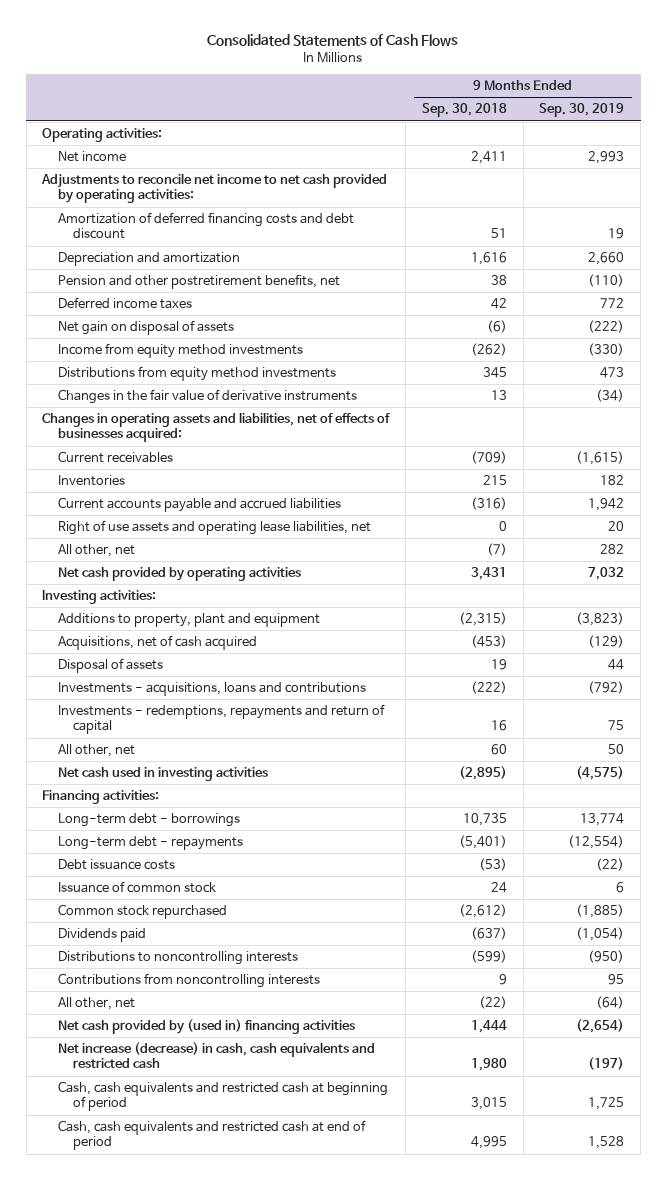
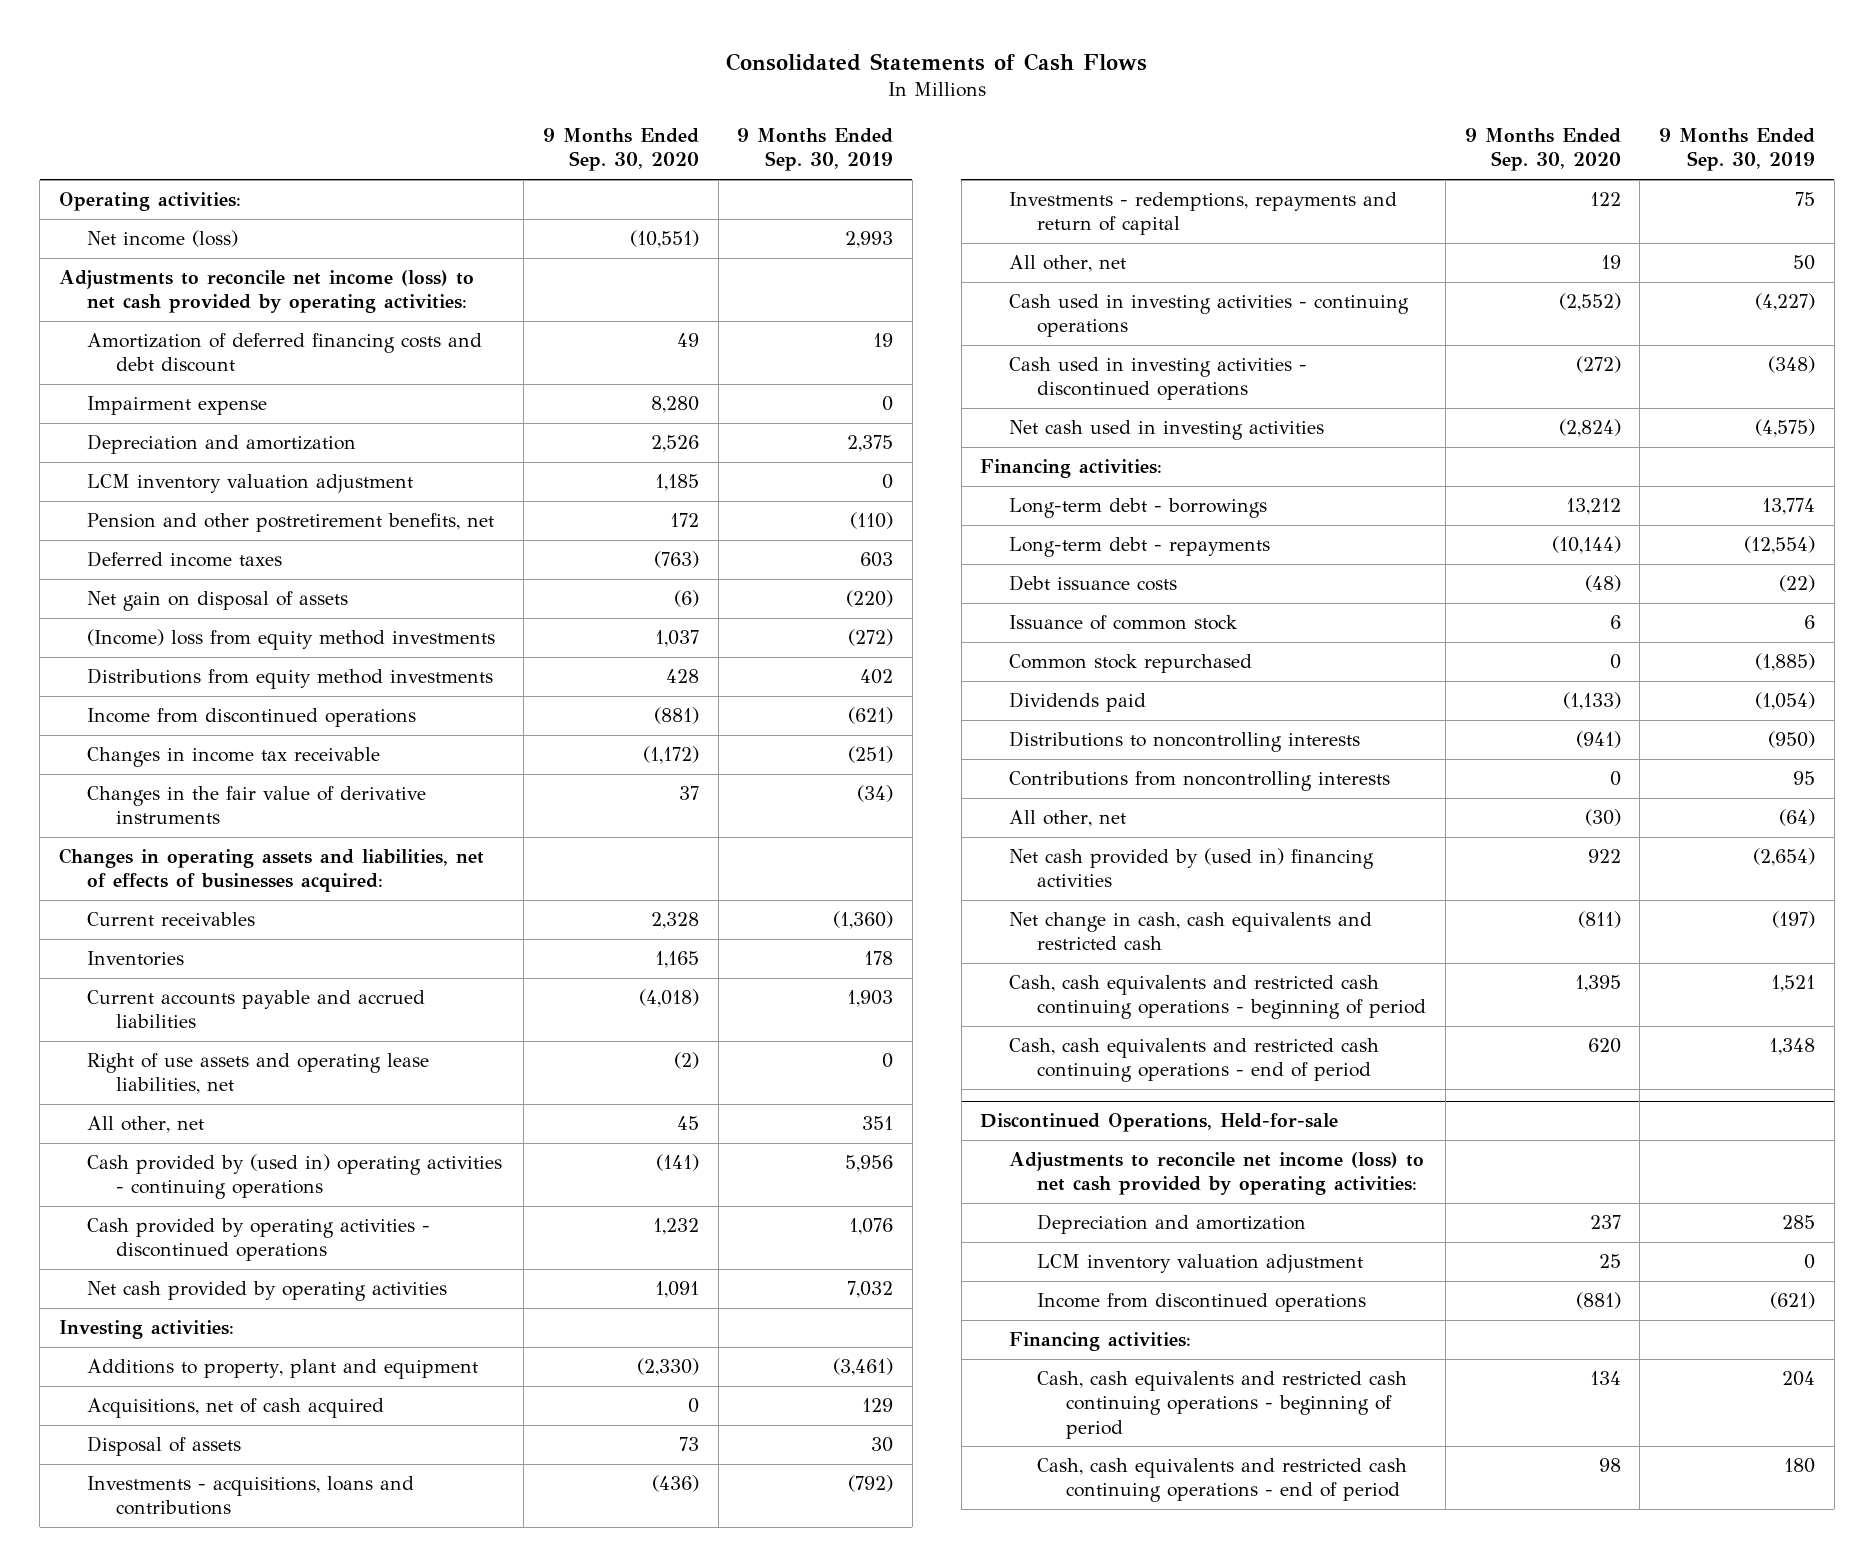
[421,103,507,118] Sep. 30, 2018 -> none
none -> [543,128,700,172] 9 Months Ended Sep. 30, 2020
[57,151,126,163] Net income -> [87,230,239,248] Net income (loss)
[41,173,388,204] Adjustments to reconcile net income to net cash provided by operating activities: -> [58,270,474,314] Adjustments to reconcile net income (loss) to net cash provided by operating activities:
none -> [87,396,268,416] Impairment expense
[588,252,625,266] 2,660 -> [847,435,894,453] 2,375
none -> [87,474,414,494] LCM inventory valuation adjustment
[600,298,625,309] 772 -> [860,552,894,568] 603
[588,320,625,334] (222) -> [846,590,894,608] (220)
[57,343,303,359] Income from equity method investments -> [87,629,496,651] (Income) loss from equity method investments
[588,343,625,357] (330) -> [848,629,894,647] (272)
[600,367,625,379] 473 -> [860,669,894,685] 402
none -> [87,708,417,728] Income from discontinued operations
none -> [87,747,381,768] Changes in income tax receivable
[576,451,625,466] (1,615) -> [833,911,894,930] (1,360)
[600,475,625,486] 182 -> [864,951,894,966] 178
[588,498,625,512] 1,942 -> [847,990,894,1008] 1,903
[608,521,625,532] 20 -> [882,1053,894,1069] 0
[600,544,625,555] 282 -> [862,1116,894,1131] 351
none -> [87,1154,503,1200] Cash provided by (used in) operating activities - continuing operations
none -> [87,1218,431,1262] Cash provided by operating activities - discontinued operations
[576,612,625,627] (3,823) -> [833,1358,894,1377] (3,461)
[588,635,625,649] (129) -> [862,1398,894,1413] 129
[608,659,625,671] 44 -> [871,1437,894,1453] 30
none -> [1008,294,1409,338] Cash used in investing activities - continuing operations
none -> [1008,357,1307,401] Cash used in investing activities - discontinued operations
[57,1042,375,1069] Net increase (decrease) in cash, cash equivalents and restricted cash -> [1008,912,1372,951] Net change in cash, cash equivalents and restricted cash
[57,1081,388,1112] Cash, cash equivalents and restricted cash at beginning of period -> [1008,975,1427,1020] Cash, cash equivalents and restricted cash continuing operations - beginning of period
[588,1097,625,1111] 1,725 -> [1770,975,1815,993] 1,521
[57,1120,366,1151] Cash, cash equivalents and restricted cash at end of period -> [1008,1038,1379,1083] Cash, cash equivalents and restricted cash continuing operations - end of period
[588,1136,625,1150] 1,528 -> [1768,1038,1815,1056] 1,348
none -> [980,1113,1339,1133] Discontinued Operations, Held-for-sale
none -> [1008,1152,1424,1196] Adjustments to reconcile net income (loss) to net cash provided by operating activities:
none -> [1037,1214,1307,1235] Depreciation and amortization
none -> [1037,1254,1364,1274] LCM inventory valuation adjustment
none -> [1037,1293,1367,1313] Income from discontinued operations
none -> [1008,1332,1191,1352] Financing activities:
none -> [1037,1371,1408,1439] Cash, cash equivalents and restricted cash continuing operations - beginning of period
none -> [1037,1458,1408,1503] Cash, cash equivalents and restricted cash continuing operations - end of period

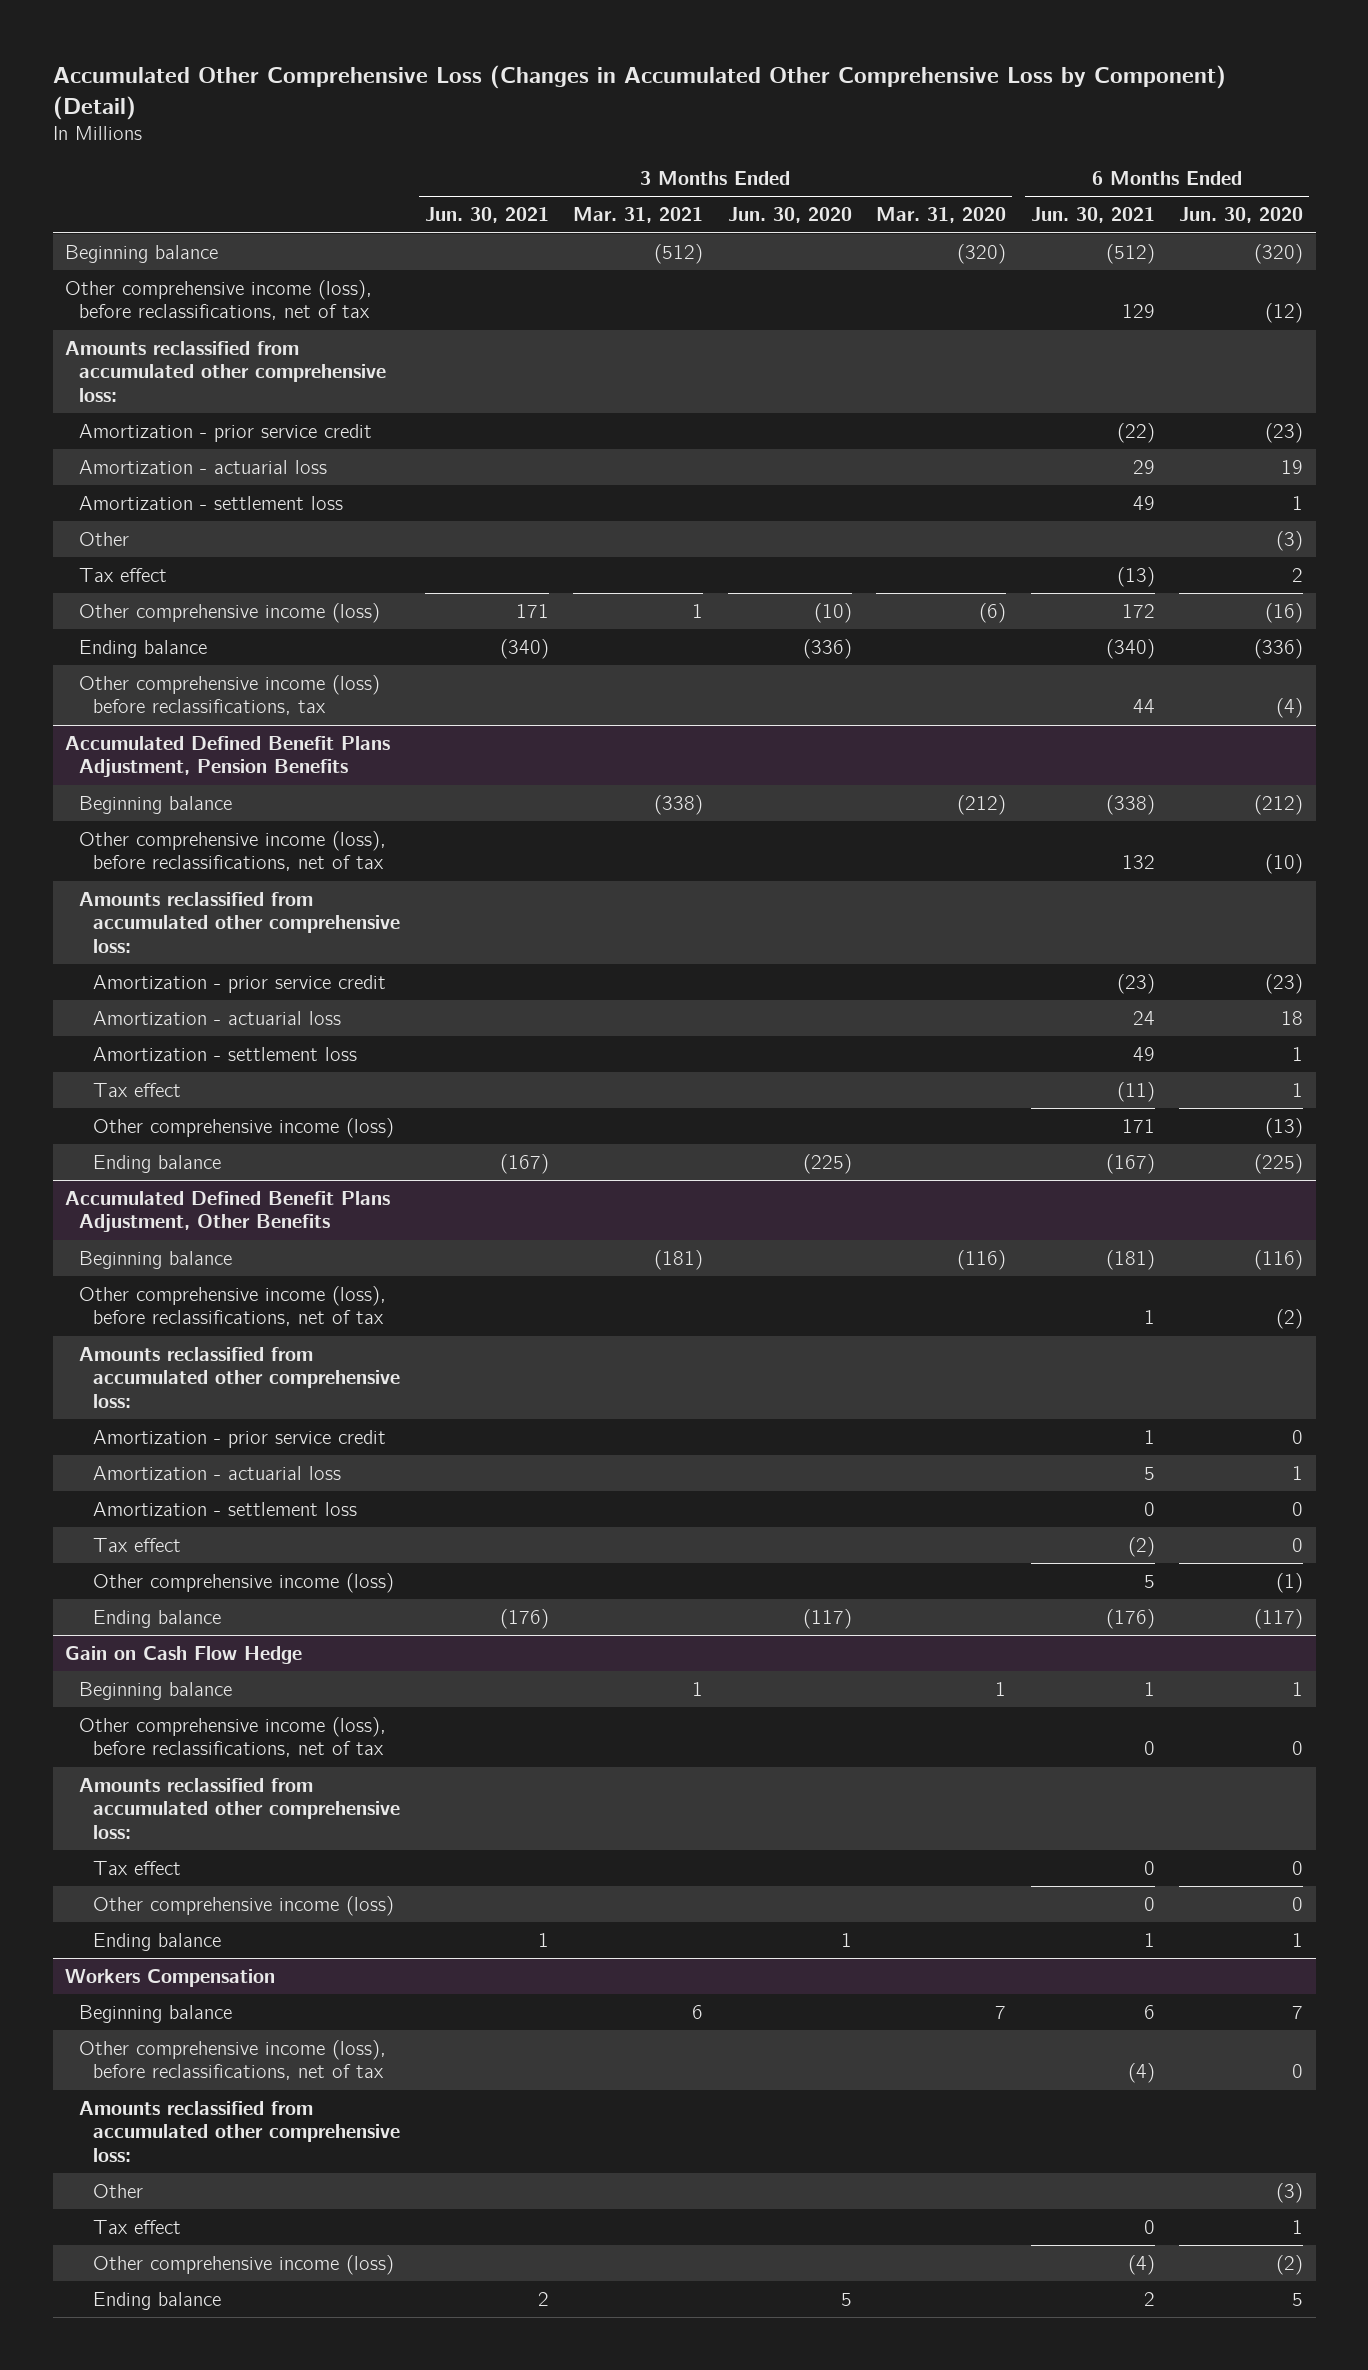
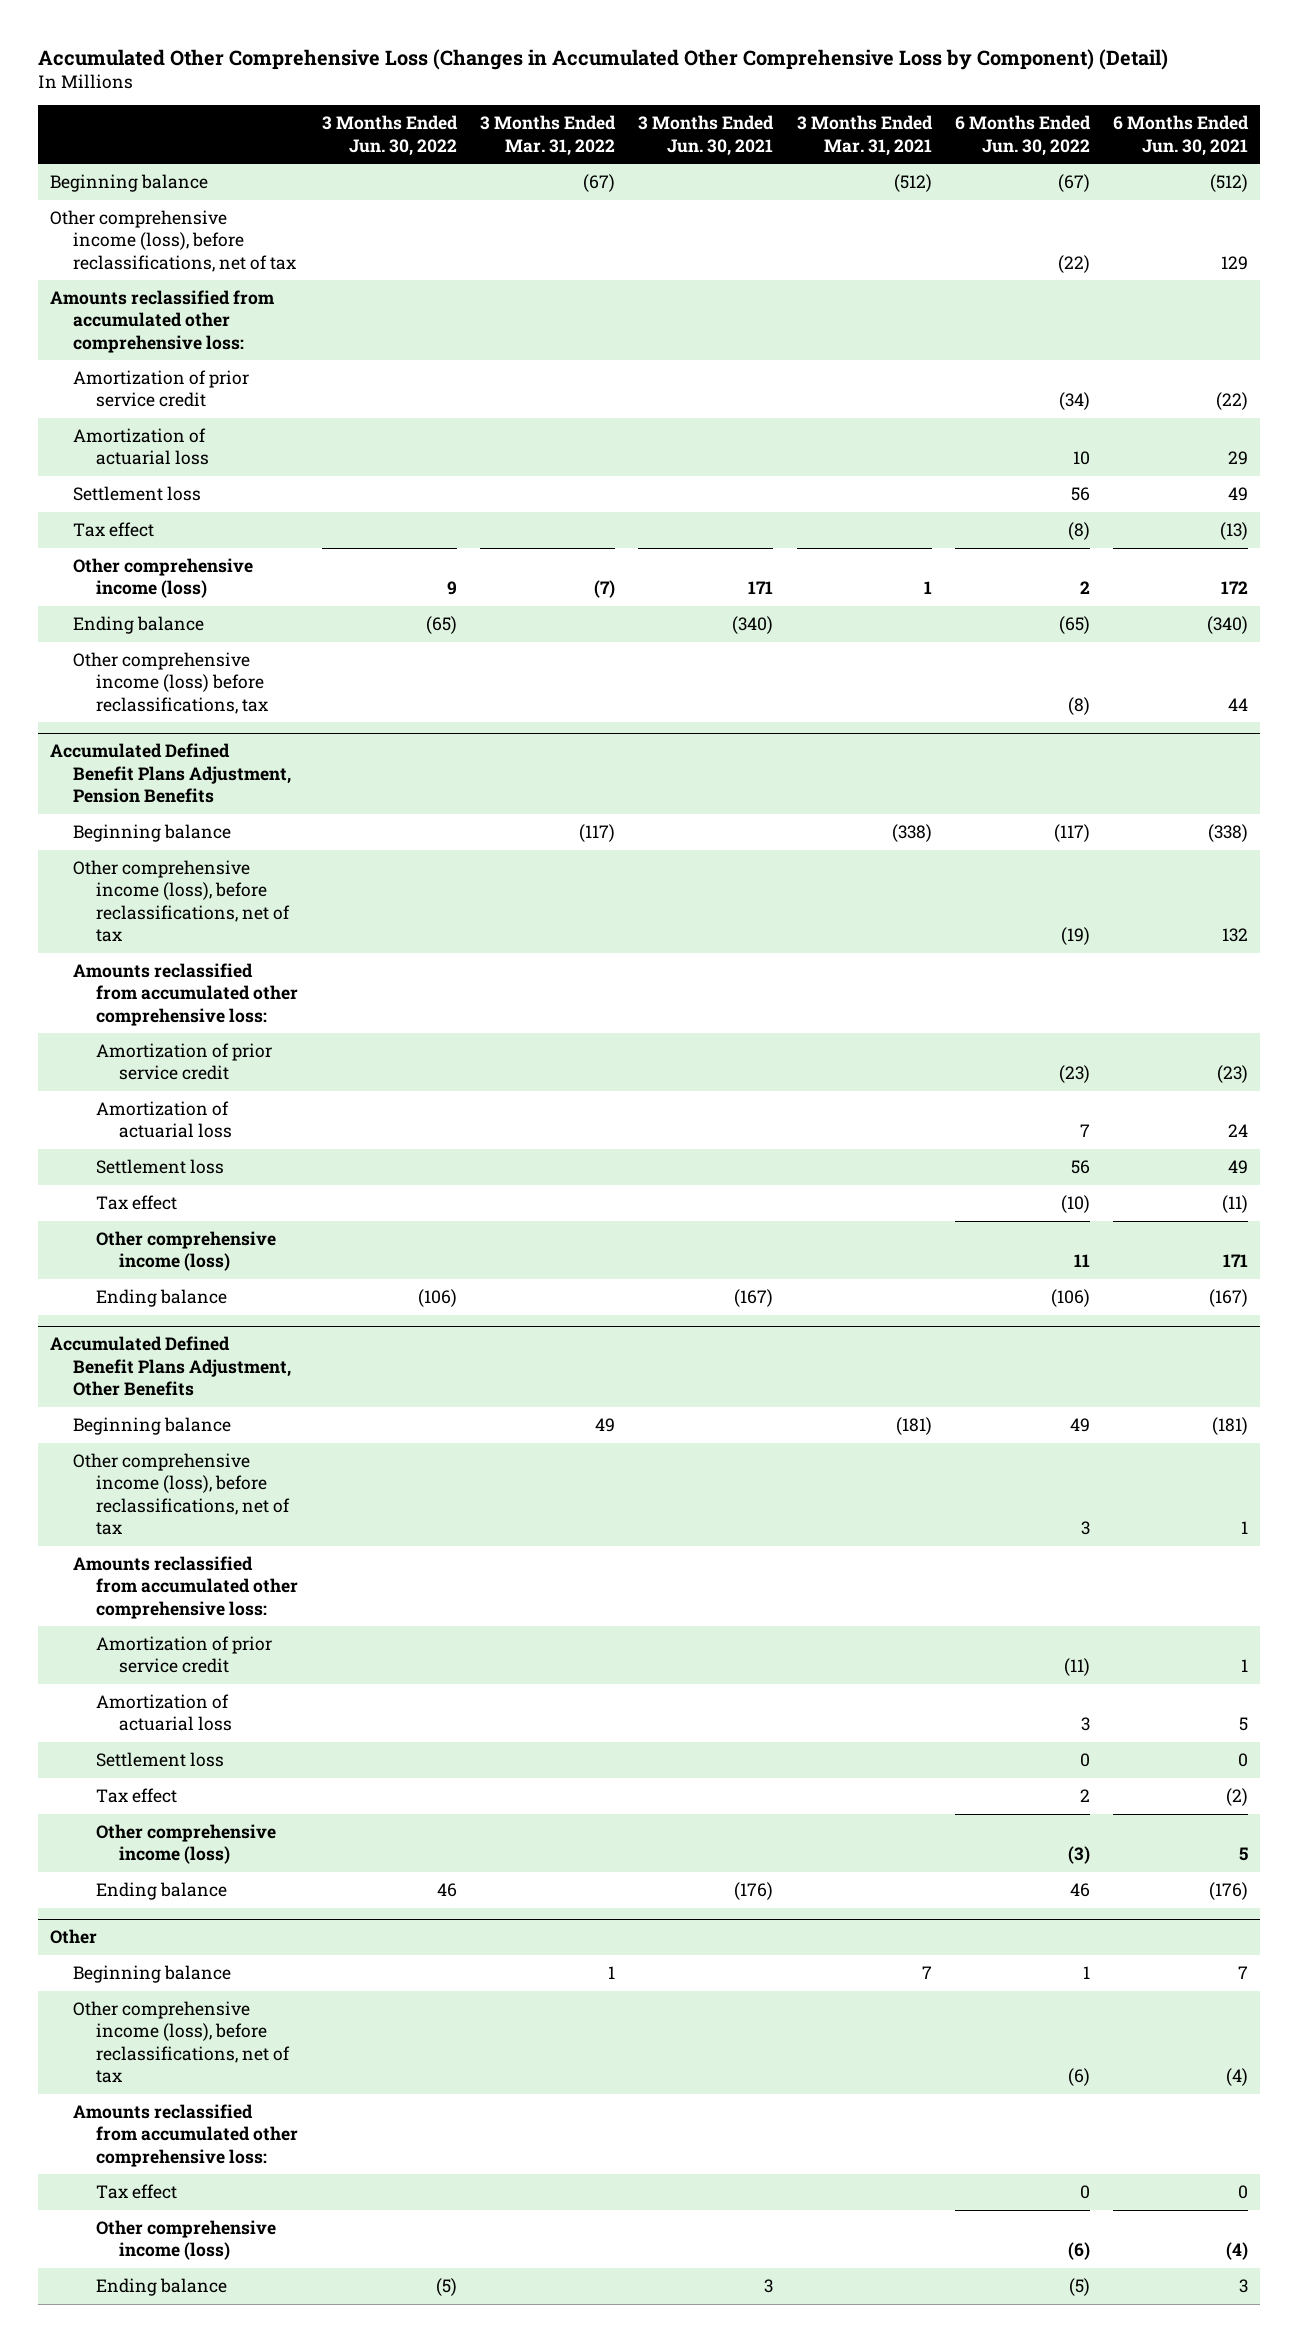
[727,207,852,224] Jun. 30, 2020 -> none
[876,207,1007,224] Mar. 31, 2020 -> none
[1179,207,1304,224] Jun. 30, 2020 -> none
none -> [321,115,458,156] 3 Months Ended Jun. 30, 2022
none -> [479,115,616,156] 3 Months Ended Mar. 31, 2022
none -> [954,115,1091,156] 6 Months Ended Jun. 30, 2022
[79,532,130,547] Other -> none
[79,424,373,443] Amortization - prior service credit -> [72,370,249,408] Amortization of prior service credit
[79,460,328,475] Amortization - actuarial loss -> [72,428,210,466] Amortization of actuarial loss
[79,496,344,511] Amortization - settlement loss -> [72,486,201,502] Settlement loss
[93,975,387,994] Amortization - prior service credit -> [96,1043,273,1081] Amortization of prior service credit
[93,1011,342,1026] Amortization - actuarial loss -> [96,1101,233,1139] Amortization of actuarial loss
[93,1047,358,1062] Amortization - settlement loss -> [96,1159,225,1175] Settlement loss
[93,1430,387,1449] Amortization - prior service credit -> [96,1636,273,1674] Amortization of prior service credit
[93,1466,342,1481] Amortization - actuarial loss -> [96,1694,233,1732] Amortization of actuarial loss
[93,1502,358,1517] Amortization - settlement loss -> [96,1752,225,1768] Settlement loss
[65,1646,303,1665] Gain on Cash Flow Hedge -> none
[79,1717,387,1758] Other comprehensive income (loss), before reclassifications, net of tax -> none
[79,1778,401,1839] Amounts reclassified from accumulated other comprehensive loss: -> none
[93,1861,182,1876] Tax effect -> none
[93,1896,395,1917] Other comprehensive income (loss) -> none
[93,1933,222,1952] Ending balance -> none
[65,1969,276,1988] Workers Compensation -> none
[79,2005,233,2024] Beginning balance -> none
none -> [49,1929,97,1945] Other
[692,1682,704,1697] 1 -> [921,1966,932,1980] 7
[1143,1682,1155,1697] 1 -> [1238,1966,1249,1980] 7
[93,2184,144,2199] Other -> none
[537,2292,549,2307] 2 -> [764,2279,774,2294] 3
[1143,2292,1155,2307] 2 -> [1239,2279,1249,2294] 3

